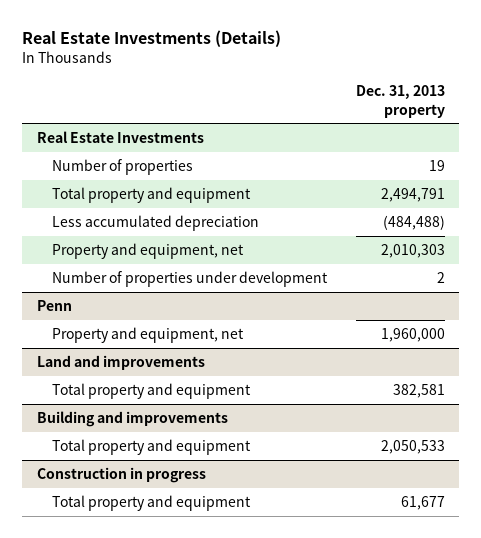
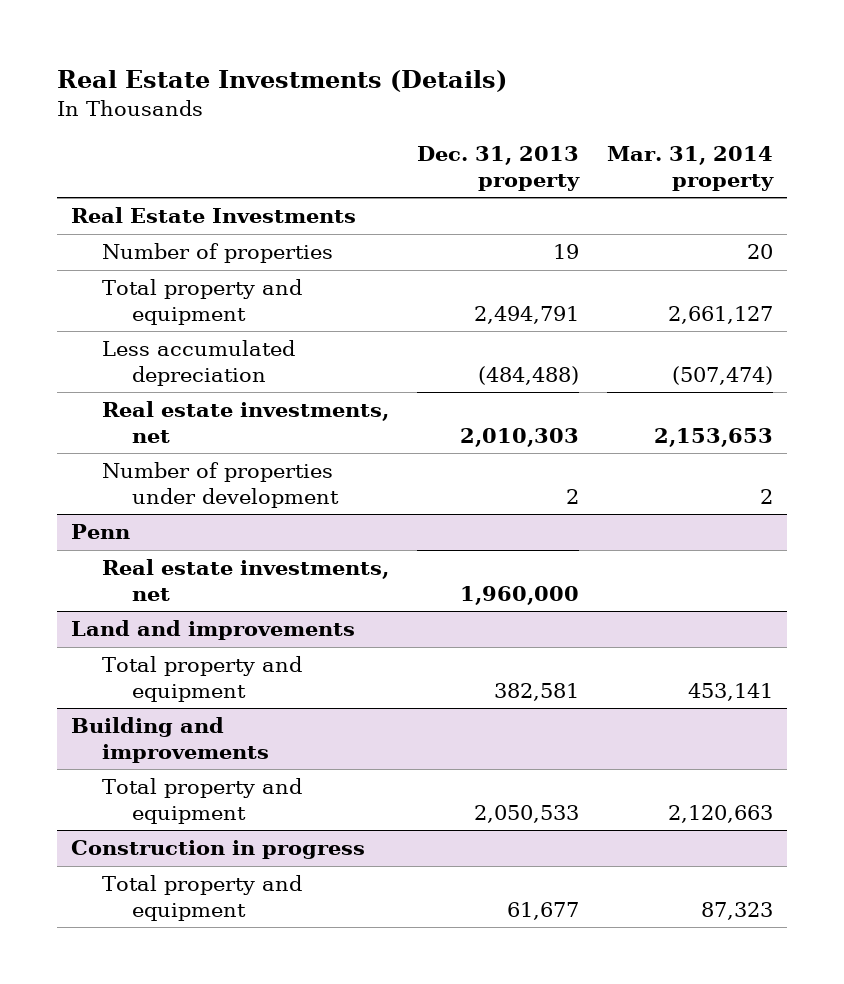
none -> [607,146,775,191] Mar. 31, 2014 property
[51,243,244,260] Property and equipment, net -> [101,401,389,443] Real estate investments, net
[51,327,244,344] Property and equipment, net -> [101,559,389,601] Real estate investments, net

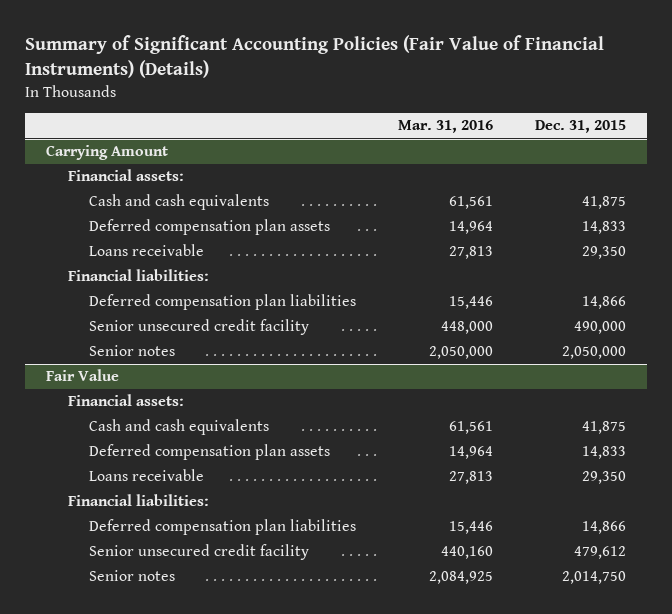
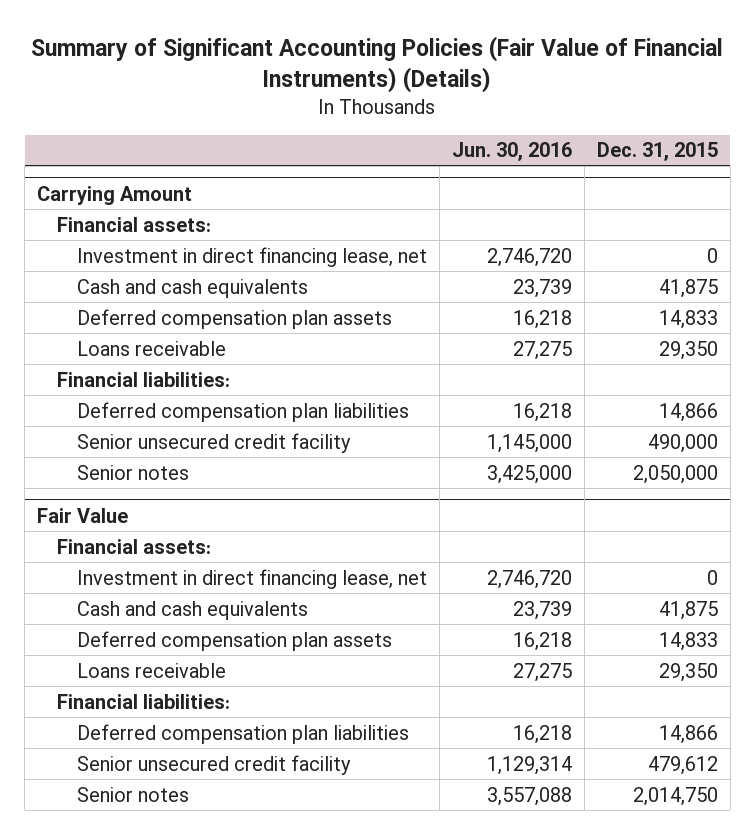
[398,120,494,134] Mar. 31, 2016 -> none
none -> [452,142,573,162] Jun. 30, 2016
none -> [77,246,428,267] Investment in direct financing lease, net
none -> [77,568,428,589] Investment in direct financing lease, net

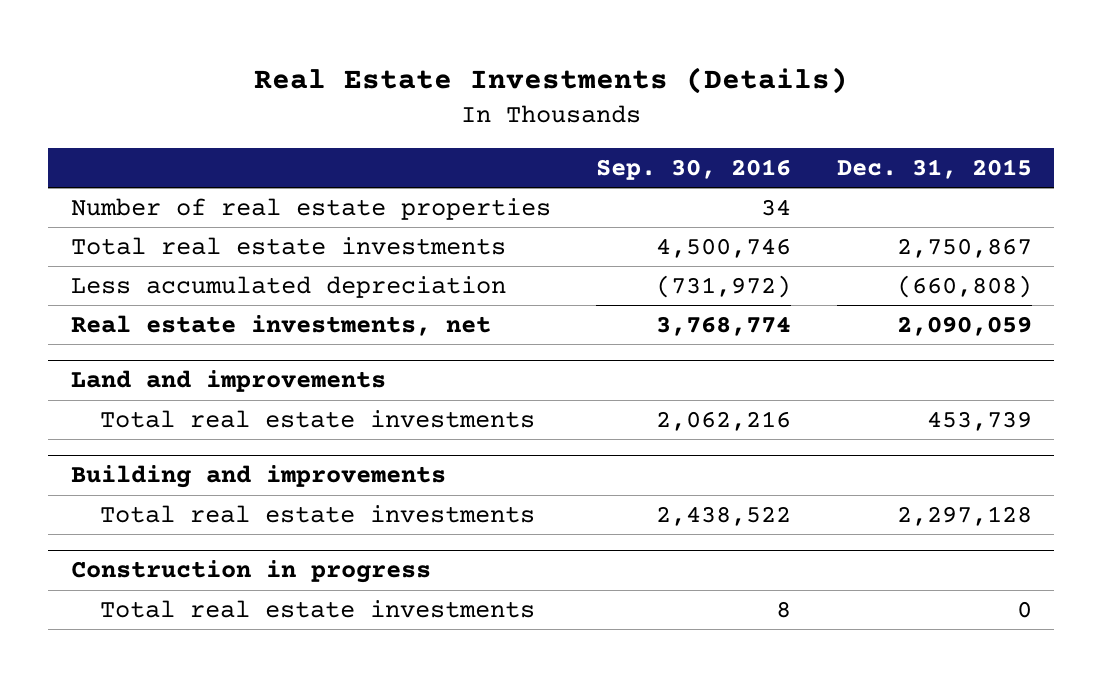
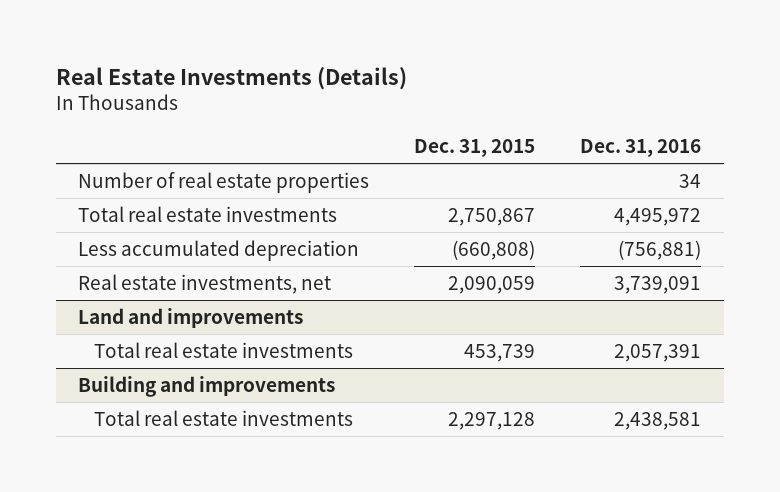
[596,158,792,180] Sep. 30, 2016 -> none
none -> [580,138,702,157] Dec. 31, 2016
[70,560,431,584] Construction in progress -> none
[100,600,536,619] Total real estate investments -> none

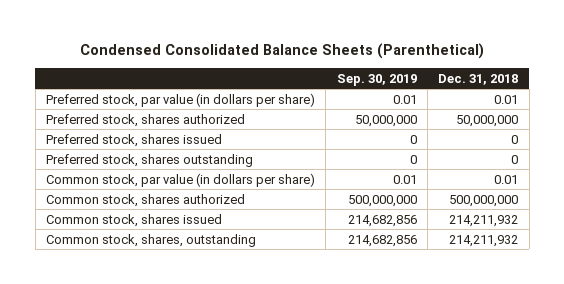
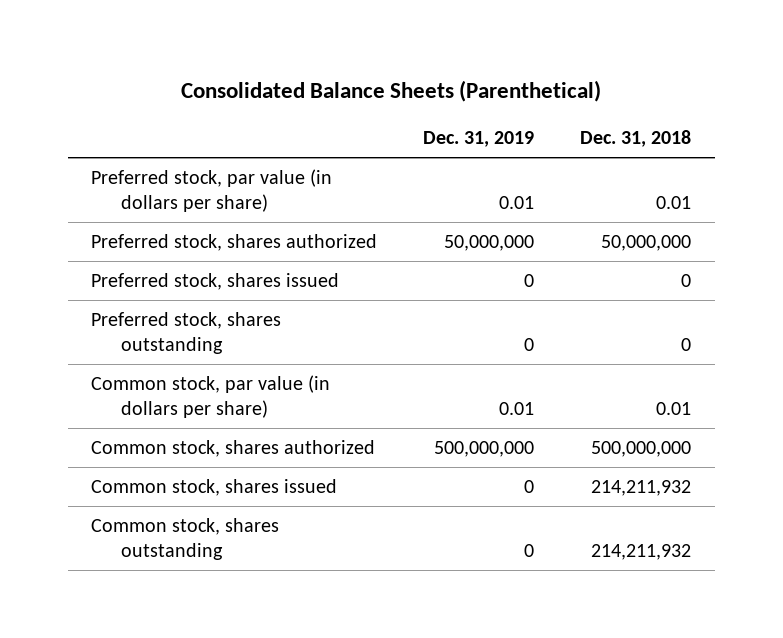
[80,43,485,60] Condensed Consolidated Balance Sheets (Parenthetical) -> [181,80,602,103] Consolidated Balance Sheets (Parenthetical)
[336,73,417,86] Sep. 30, 2019 -> none
none -> [423,131,535,148] Dec. 31, 2019
[46,233,257,247] Common stock, shares, outstanding -> [91,518,280,561] Common stock, shares outstanding

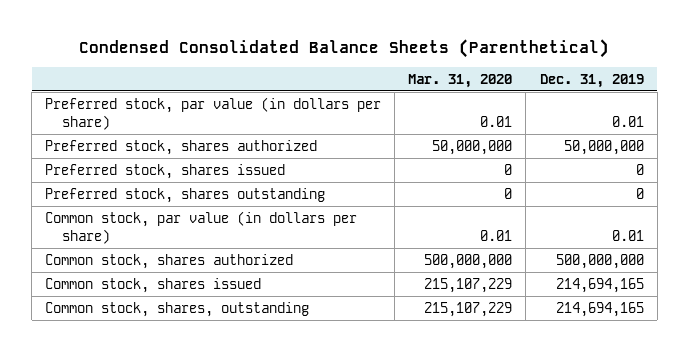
[181,80,602,103] Consolidated Balance Sheets (Parenthetical) -> [79,39,610,59] Condensed Consolidated Balance Sheets (Parenthetical)
[580,130,692,148] Dec. 31, 2018 -> none
none -> [408,73,513,88] Mar. 31, 2020
[524,480,535,494] 0 -> [555,277,644,293] 214,694,165
[91,518,280,561] Common stock, shares outstanding -> [45,301,310,317] Common stock, shares, outstanding
[524,544,535,558] 0 -> [555,301,644,317] 214,694,165

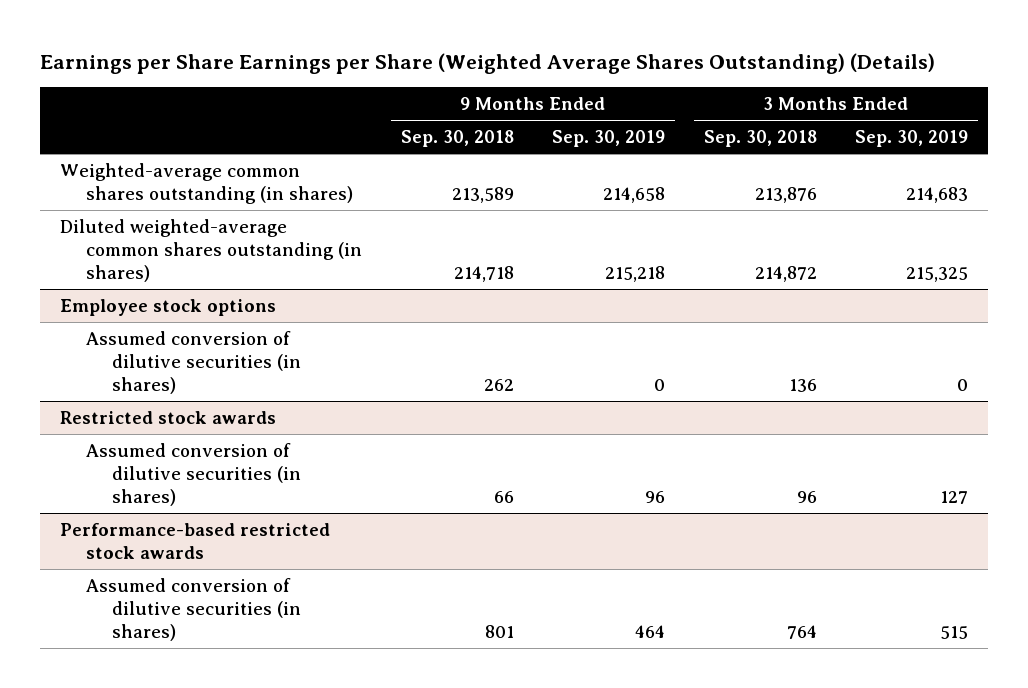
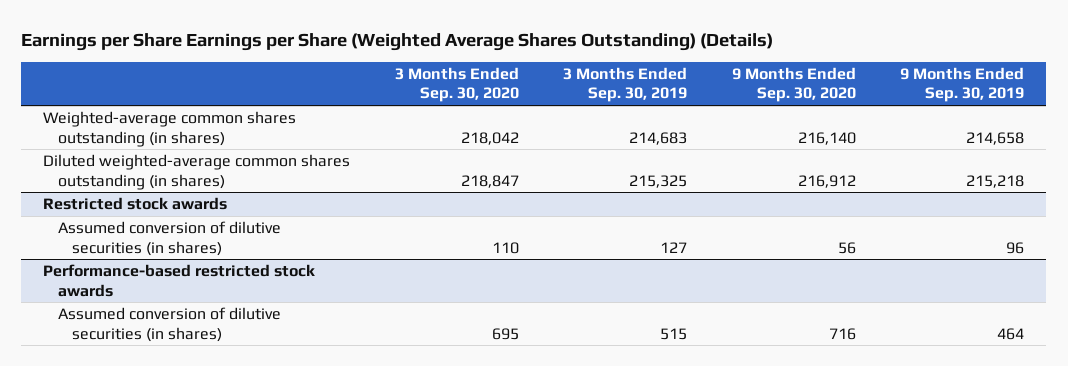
[400,129,514,147] Sep. 30, 2018 -> none
[703,129,817,147] Sep. 30, 2018 -> none
none -> [394,66,519,103] 3 Months Ended Sep. 30, 2020
none -> [731,66,856,103] 9 Months Ended Sep. 30, 2020
[59,298,276,316] Employee stock options -> none
[86,330,302,394] Assumed conversion of dilutive securities (in shares) -> none

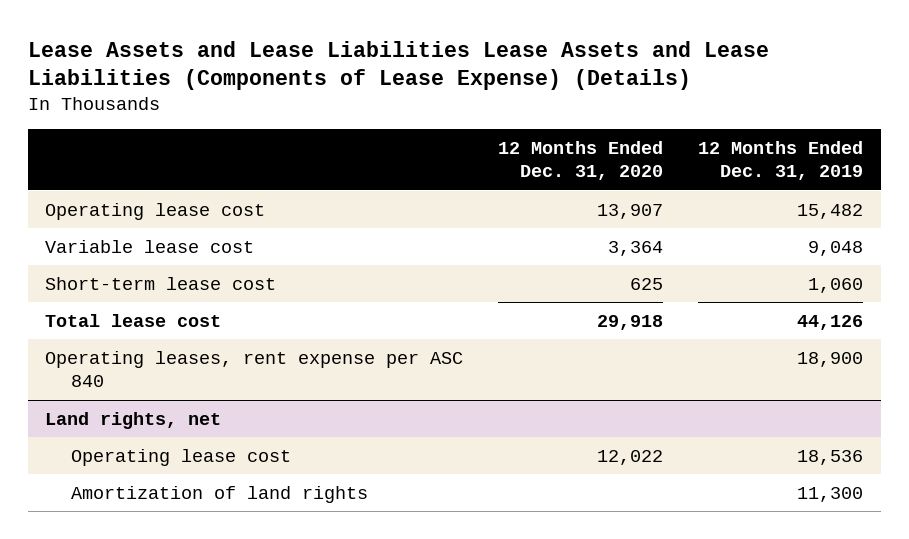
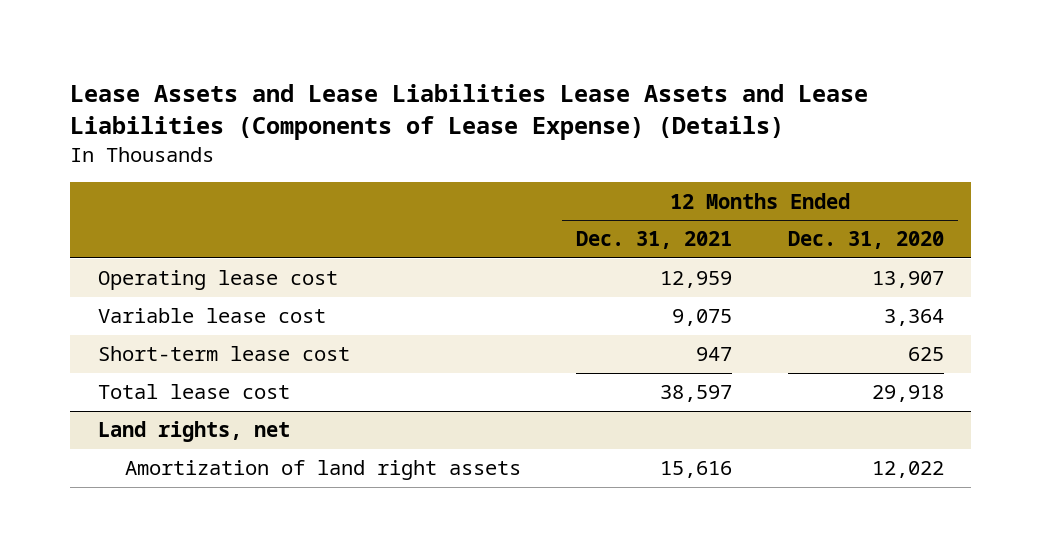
[698,140,864,181] 12 Months Ended Dec. 31, 2019 -> none
none -> [576,231,733,250] Dec. 31, 2021
[45,350,464,388] Operating leases, rent expense per ASC 840 -> none
[71,485,369,503] Amortization of land rights -> none
[71,448,292,466] Operating lease cost -> [124,460,521,481] Amortization of land right assets

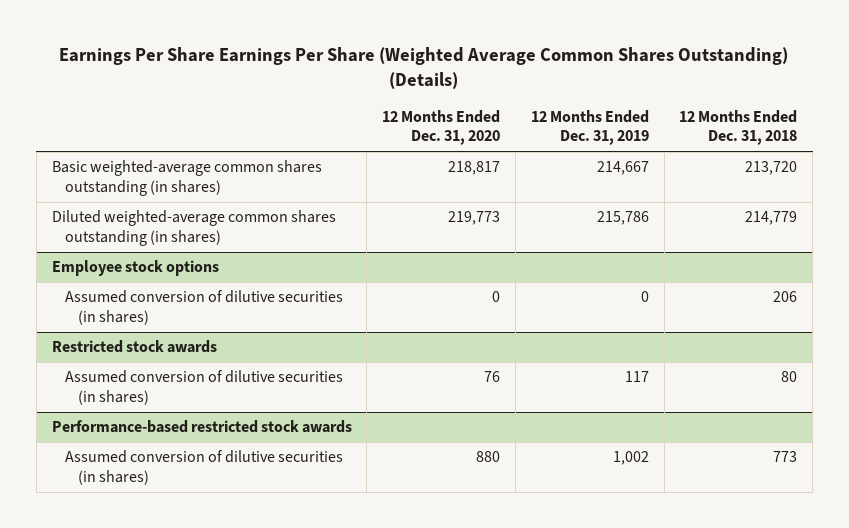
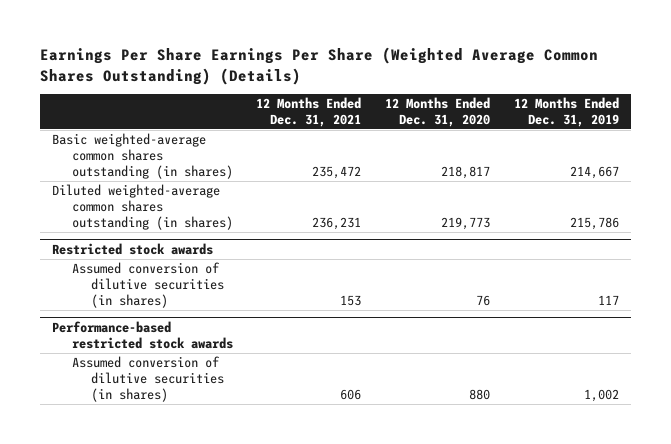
[679,109,798,146] 12 Months Ended Dec. 31, 2018 -> none
none -> [256,96,362,127] 12 Months Ended Dec. 31, 2021
[51,260,219,277] Employee stock options -> none
[64,290,343,325] Assumed conversion of dilutive securities (in shares) -> none

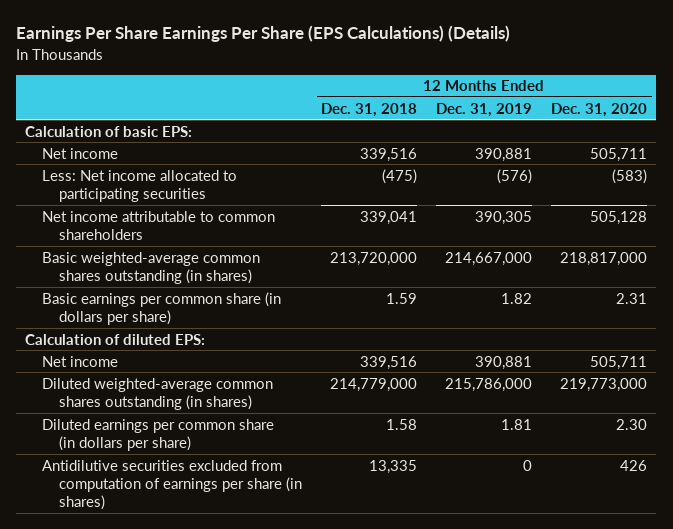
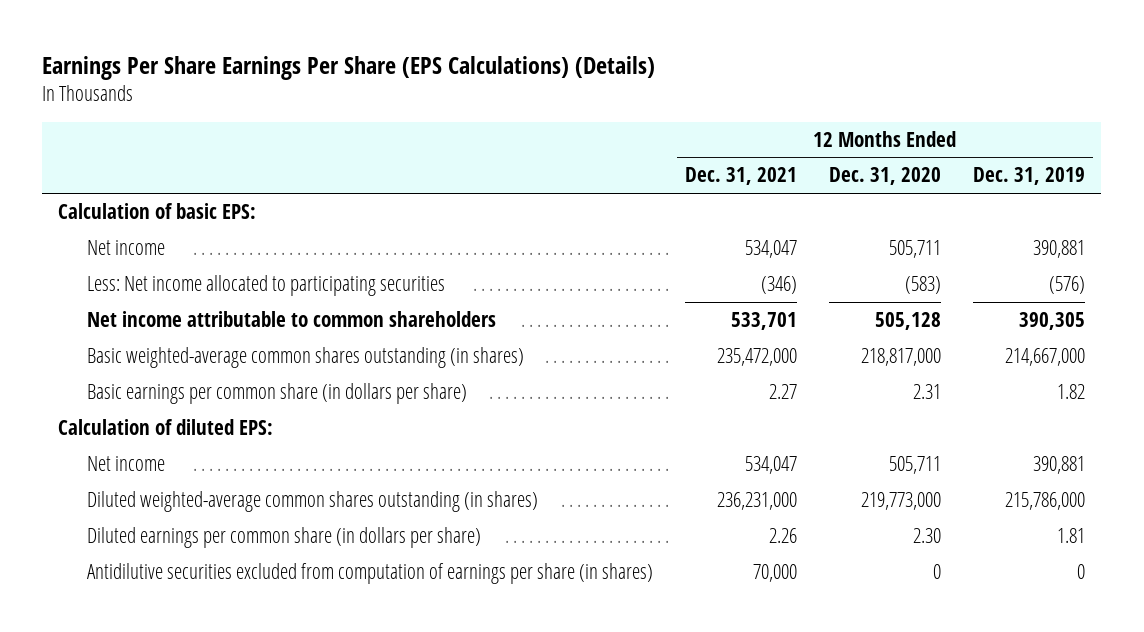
[321,102,418,117] Dec. 31, 2018 -> none
none -> [685,167,798,186] Dec. 31, 2021
[620,459,648,471] 426 -> [933,564,942,580] 0

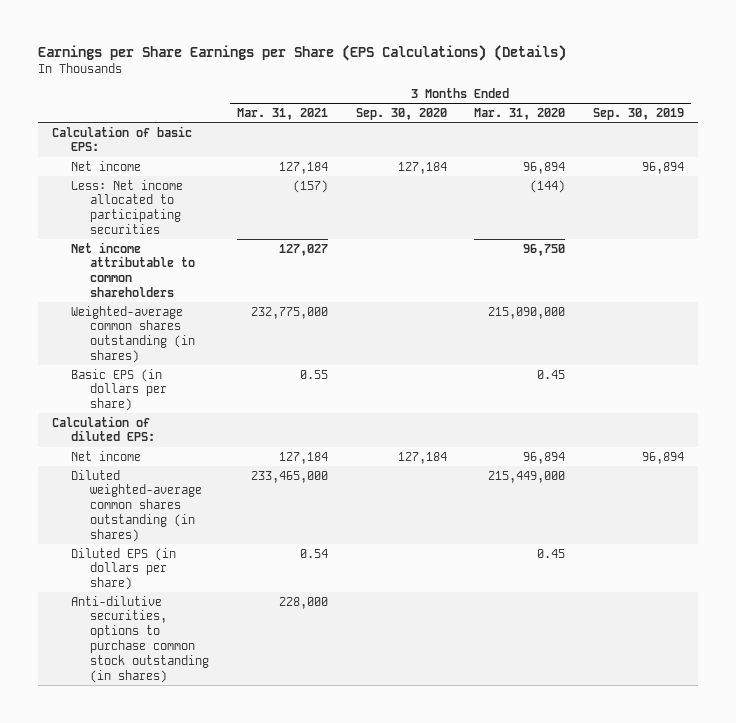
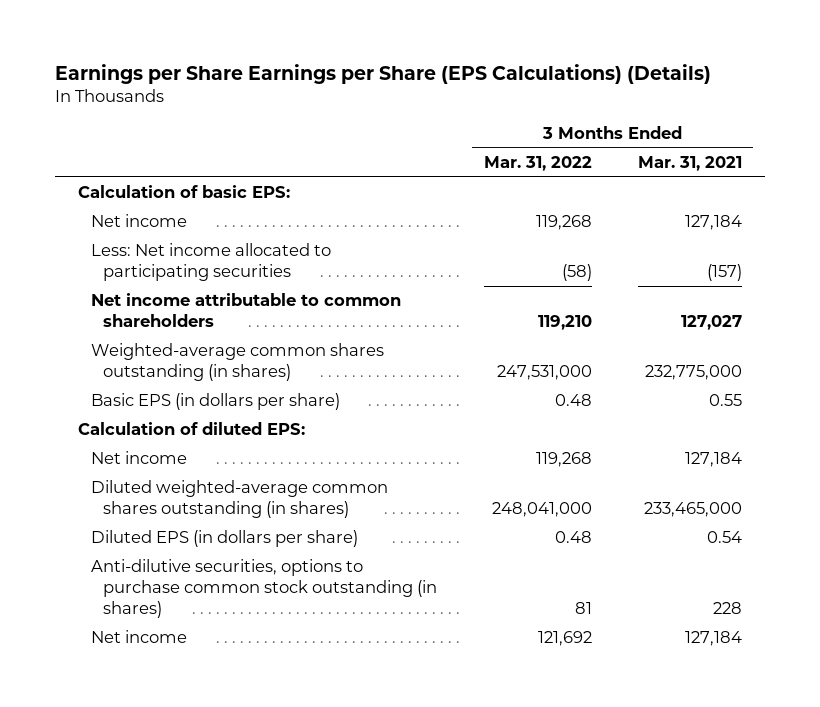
[355,107,447,120] Sep. 30, 2020 -> none
[474,107,566,120] Mar. 31, 2020 -> none
[593,107,685,120] Sep. 30, 2019 -> none
none -> [483,155,592,171] Mar. 31, 2022
[278,596,328,609] 228,000 -> [712,602,742,615] 228
none -> [90,630,187,644] Net income

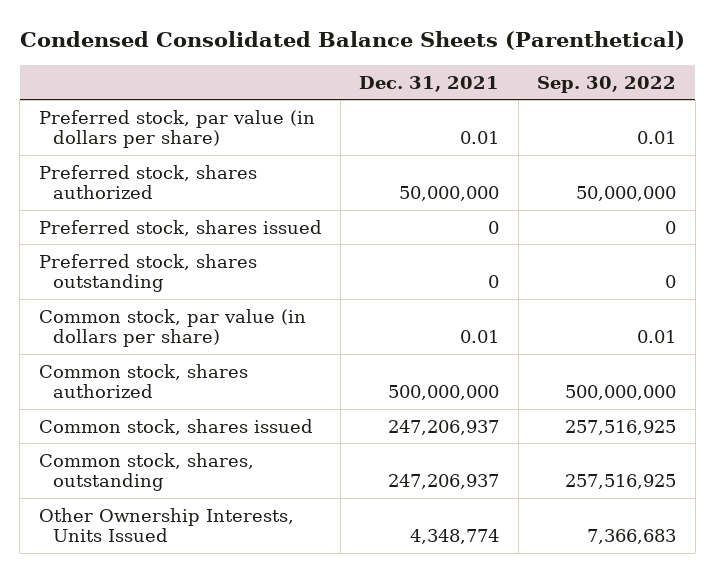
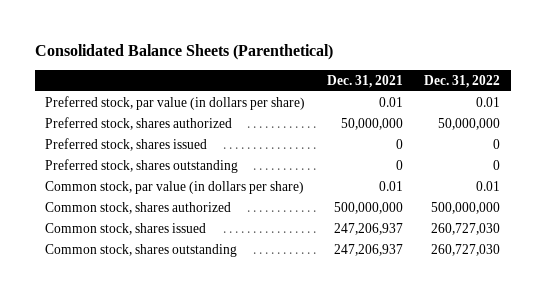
[19,31,685,51] Condensed Consolidated Balance Sheets (Parenthetical) -> [34,44,333,61] Consolidated Balance Sheets (Parenthetical)
[537,75,677,93] Sep. 30, 2022 -> none
none -> [424,74,501,88] Dec. 31, 2022
[38,507,294,543] Other Ownership Interests, Units Issued -> none
[38,452,254,492] Common stock, shares, outstanding -> [45,243,238,257] Common stock, shares outstanding

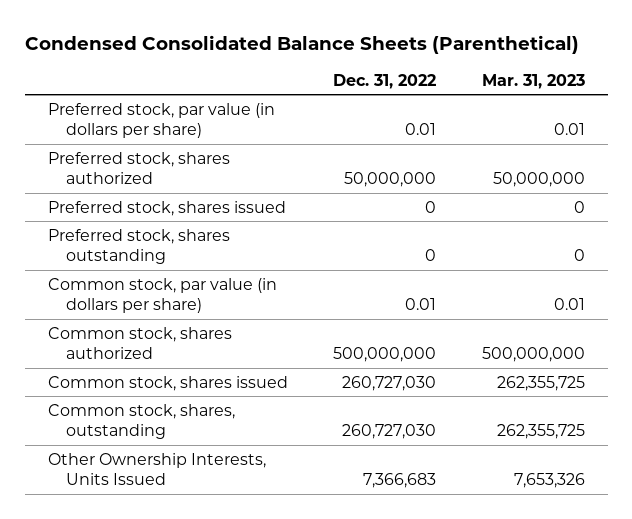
[34,44,333,61] Consolidated Balance Sheets (Parenthetical) -> [24,35,579,55] Condensed Consolidated Balance Sheets (Parenthetical)
[326,74,403,88] Dec. 31, 2021 -> none
none -> [481,73,585,89] Mar. 31, 2023
[45,243,238,257] Common stock, shares outstanding -> [47,403,235,440] Common stock, shares, outstanding
none -> [47,452,266,486] Other Ownership Interests, Units Issued

